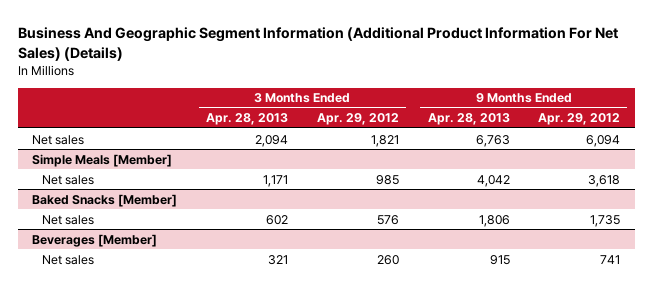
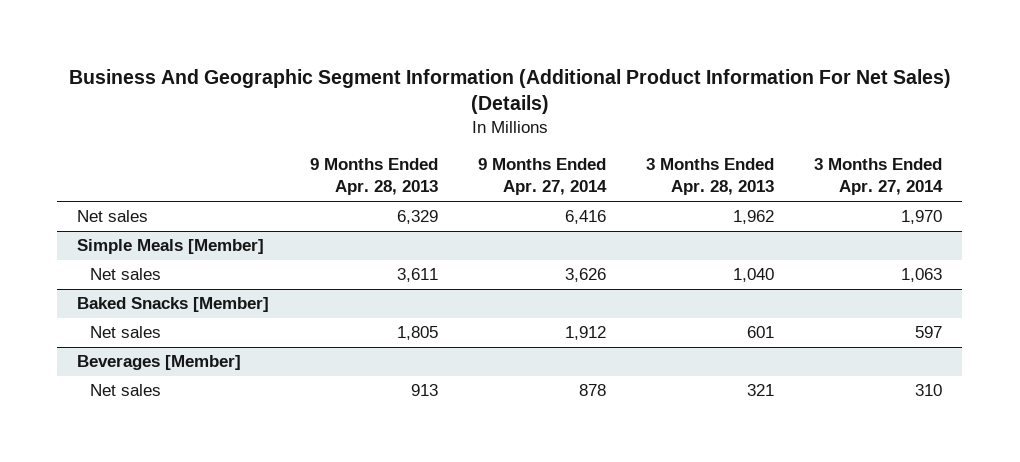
[316,113,399,126] Apr. 29, 2012 -> none
[538,113,621,126] Apr. 29, 2012 -> none
none -> [477,158,607,196] 9 Months Ended Apr. 27, 2014
none -> [814,158,944,196] 3 Months Ended Apr. 27, 2014
[255,134,289,147] 2,094 -> [733,210,775,225] 1,962
[475,134,510,147] 6,763 -> [396,210,438,225] 6,329
[263,174,289,187] 1,171 -> [733,268,775,283] 1,040
[476,174,510,187] 4,042 -> [396,268,438,283] 3,611
[266,214,289,225] 602 -> [747,326,775,339] 601
[478,214,510,227] 1,806 -> [396,326,438,341] 1,805
[489,254,510,265] 915 -> [410,384,438,397] 913

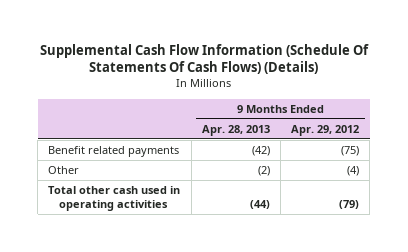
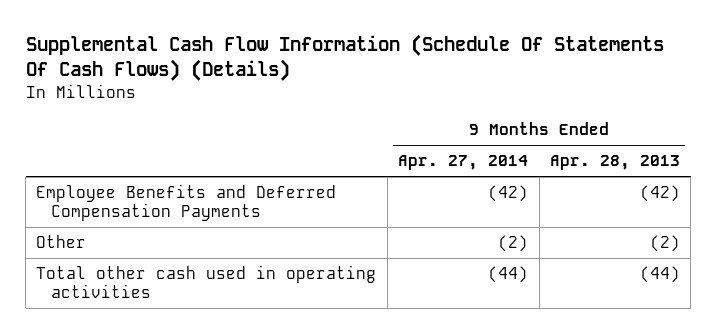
[291,124,360,136] Apr. 29, 2012 -> none
none -> [398,155,529,171] Apr. 27, 2014
[48,146,180,158] Benefit related payments -> [36,184,337,221] Employee Benefits and Deferred Compensation Payments

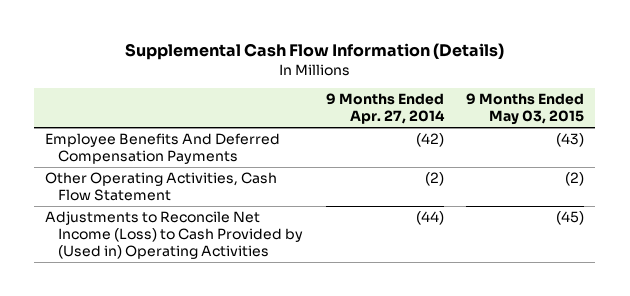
[25,33,664,81] Supplemental Cash Flow Information (Schedule Of Statements Of Cash Flows) (Details) -> [124,42,504,60] Supplemental Cash Flow Information (Details)
[550,155,681,171] Apr. 28, 2013 -> none
none -> [466,93,585,126] 9 Months Ended May 03, 2015
[36,184,337,221] Employee Benefits and Deferred Compensation Payments -> [45,132,281,165] Employee Benefits And Deferred Compensation Payments
[36,235,87,249] Other -> [45,171,278,202] Other Operating Activities, Cash Flow Statement
[36,265,377,298] Total other cash used in operating activities -> [45,210,304,260] Adjustments to Reconcile Net Income (Loss) to Cash Provided by (Used in) Operating Activities

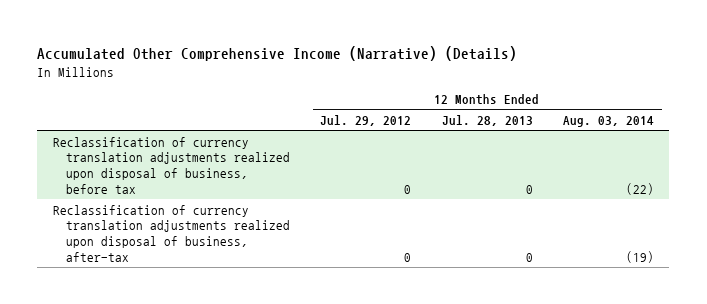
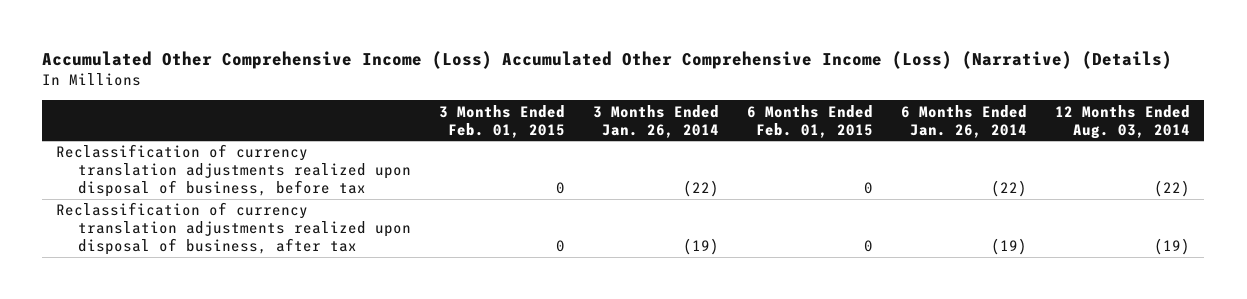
[37,45,518,61] Accumulated Other Comprehensive Income (Narrative) (Details) -> [42,51,1173,70] Accumulated Other Comprehensive Income (Loss) Accumulated Other Comprehensive Income (Loss) (Narrative) (Details)
[320,115,412,127] Jul. 29, 2012 -> none
[441,115,533,127] Jul. 28, 2013 -> none
none -> [438,104,565,138] 3 Months Ended Feb. 01, 2015
none -> [593,104,720,138] 3 Months Ended Jan. 26, 2014
none -> [747,104,874,138] 6 Months Ended Feb. 01, 2015
none -> [901,104,1028,138] 6 Months Ended Jan. 26, 2014
[52,204,290,263] Reclassification of currency translation adjustments realized upon disposal of business, after-tax -> [56,202,411,256] Reclassification of currency translation adjustments realized upon disposal of business, after tax

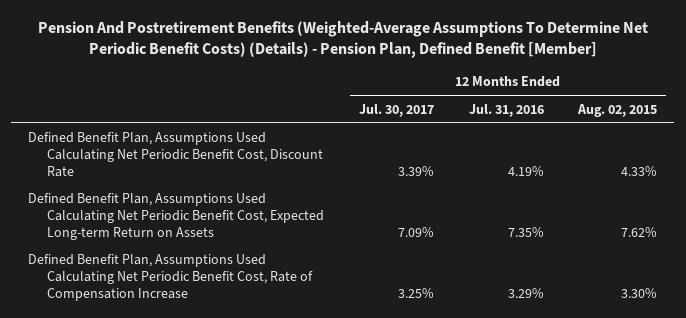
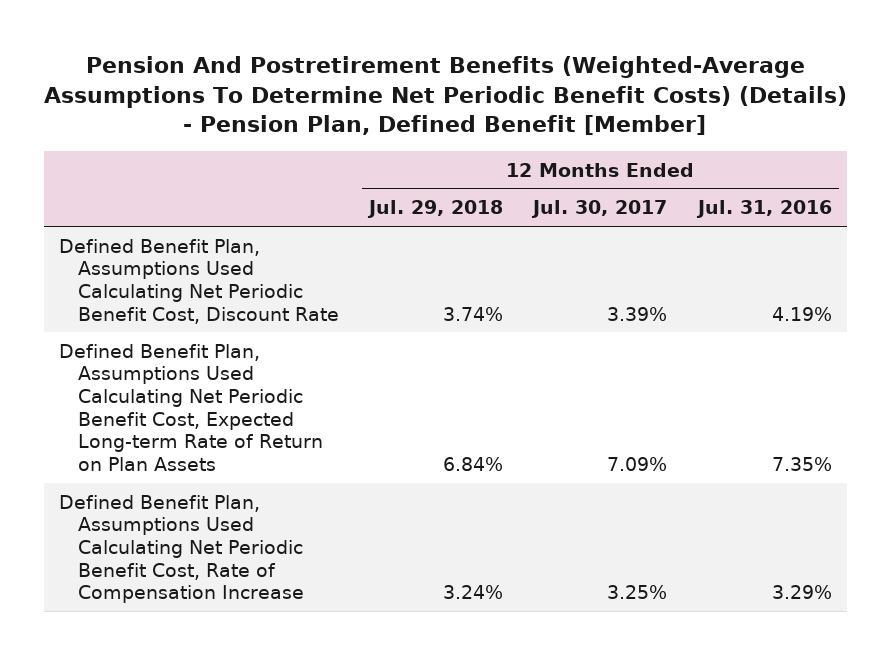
[577,103,658,117] Aug. 02, 2015 -> none
none -> [367,200,504,219] Jul. 29, 2018
[28,193,325,240] Defined Benefit Plan, Assumptions Used Calculating Net Periodic Benefit Cost, Expected Long-term Return on Assets -> [58,343,324,471] Defined Benefit Plan, Assumptions Used Calculating Net Periodic Benefit Cost, Expected Long-term Rate of Return on Plan Assets

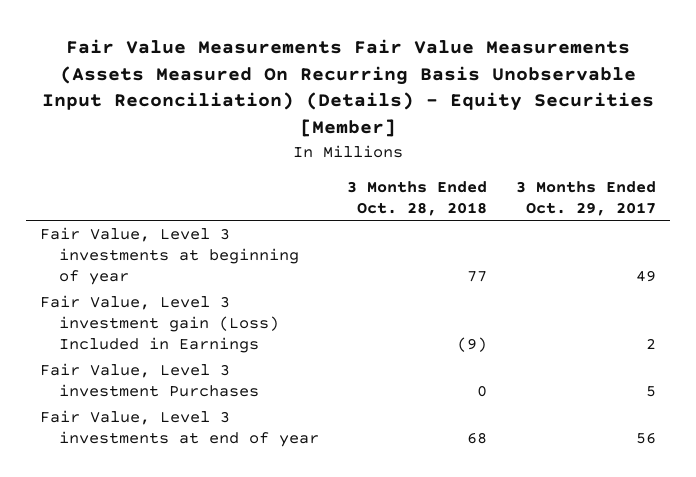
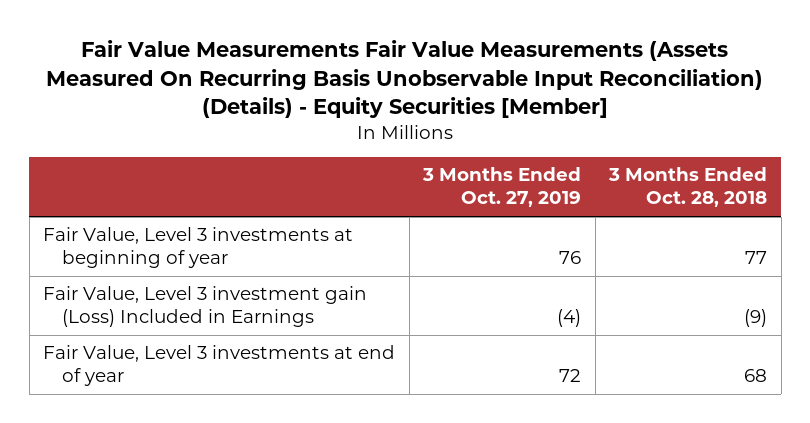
[515,180,656,216] 3 Months Ended Oct. 29, 2017 -> none
none -> [422,167,582,208] 3 Months Ended Oct. 27, 2019
[40,362,259,397] Fair Value, Level 3 investment Purchases -> none

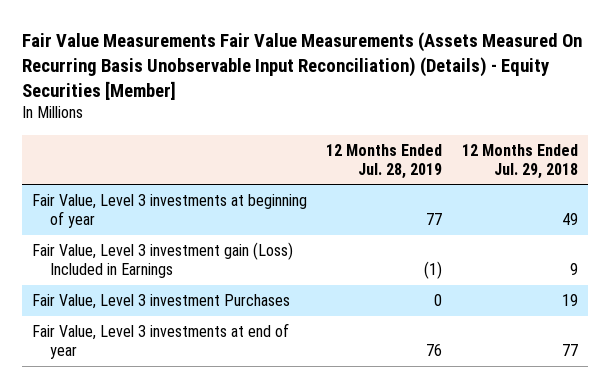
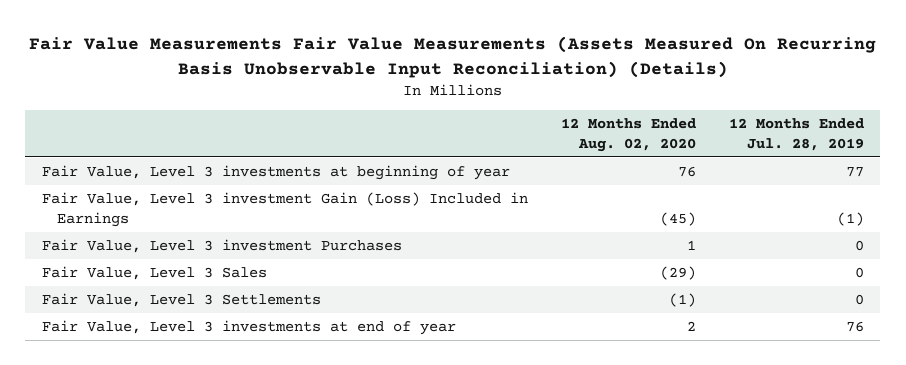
[21,31,582,100] Fair Value Measurements Fair Value Measurements (Assets Measured On Recurring Basis Unobservable Input Reconciliation) (Details) - Equity Securities [Member] -> [28,36,876,78] Fair Value Measurements Fair Value Measurements (Assets Measured On Recurring Basis Unobservable Input Reconciliation) (Details)
[461,143,578,179] 12 Months Ended Jul. 29, 2018 -> none
none -> [560,118,696,152] 12 Months Ended Aug. 02, 2020
[31,242,293,279] Fair Value, Level 3 investment gain (Loss) Included in Earnings -> [41,192,528,227] Fair Value, Level 3 investment Gain (Loss) Included in Earnings
none -> [41,266,267,281] Fair Value, Level 3 Sales
none -> [41,293,321,308] Fair Value, Level 3 Settlements

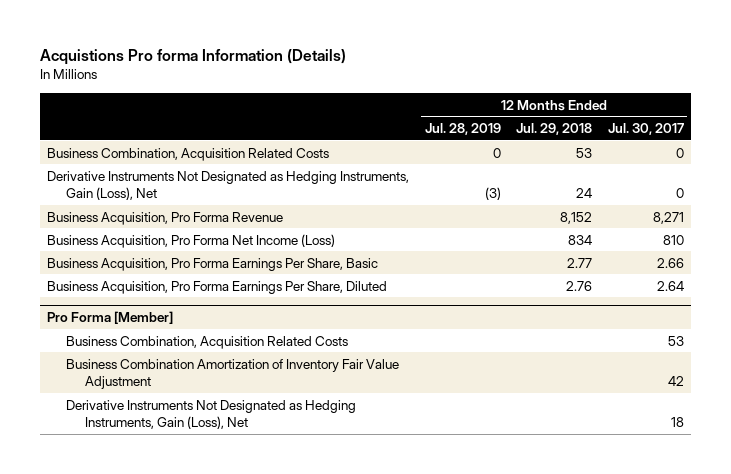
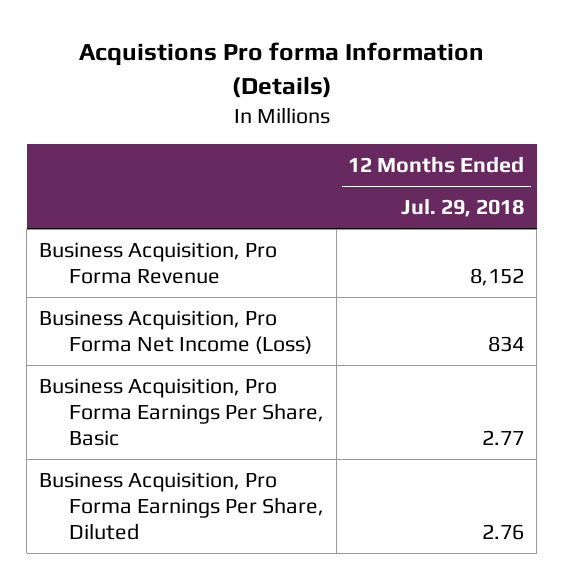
[424,122,501,135] Jul. 28, 2019 -> none
[607,122,684,135] Jul. 30, 2017 -> none
[47,147,330,161] Business Combination, Acquisition Related Costs -> none
[47,170,410,201] Derivative Instruments Not Designated as Hedging Instruments, Gain (Loss), Net -> none
[47,311,174,325] Pro Forma [Member] -> none
[66,335,349,349] Business Combination, Acquisition Related Costs -> none
[66,358,400,390] Business Combination Amortization of Inventory Fair Value Adjustment -> none
[66,399,357,430] Derivative Instruments Not Designated as Hedging Instruments, Gain (Loss), Net -> none

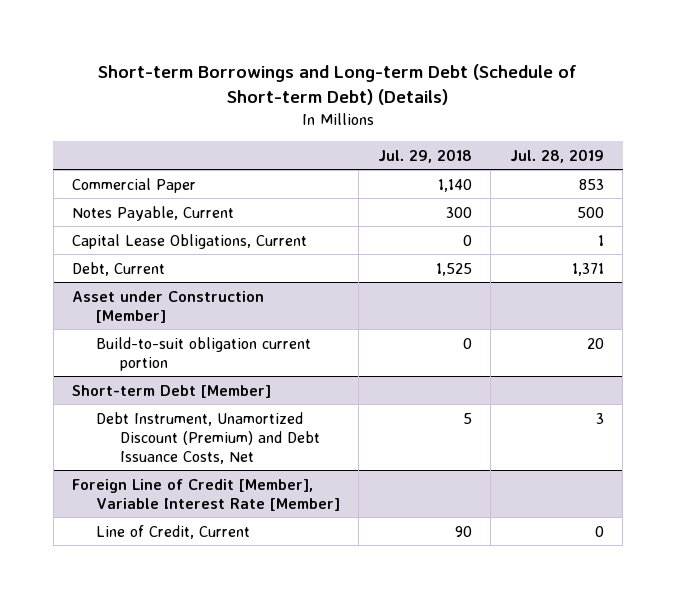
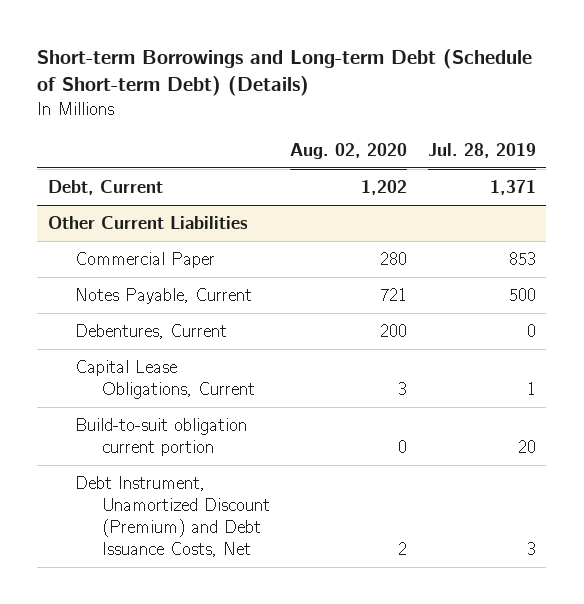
[377,148,472,163] Jul. 29, 2018 -> none
none -> [290,142,408,159] Aug. 02, 2020
[72,261,166,276] Debt, Current -> [47,179,163,195] Debt, Current
none -> [47,215,248,229] Other Current Liabilities
none -> [74,323,227,339] Debentures, Current
[72,290,265,323] Asset under Construction [Member] -> none
[72,384,272,398] Short-term Debt [Member] -> none
[72,478,340,511] Foreign Line of Credit [Member], Variable Interest Rate [Member] -> none
[95,524,250,539] Line of Credit, Current -> none

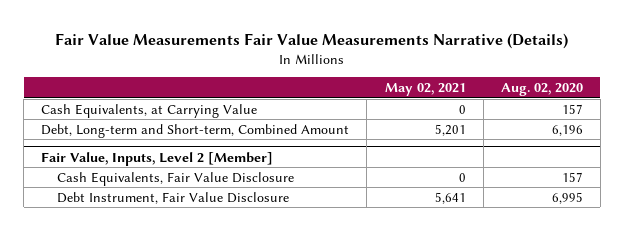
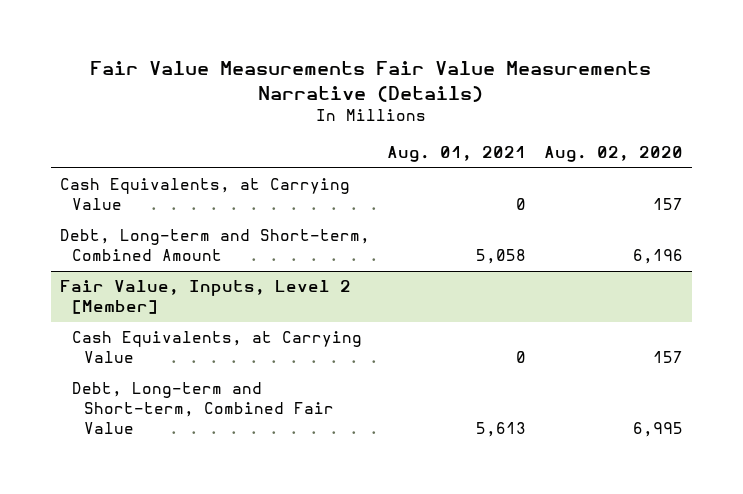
[384,83,466,97] May 02, 2021 -> none
none -> [387,146,527,163] Aug. 01, 2021
[56,171,294,186] Cash Equivalents, Fair Value Disclosure -> [71,331,362,364] Cash Equivalents, at Carrying Value
[56,191,289,204] Debt Instrument, Fair Value Disclosure -> [71,382,334,434] Debt, Long-term and Short-term, Combined Fair Value

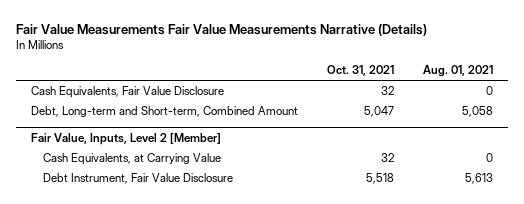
[543,146,683,163] Aug. 02, 2020 -> none
none -> [327,65,395,77] Oct. 31, 2021
[59,178,350,211] Cash Equivalents, at Carrying Value -> none
none -> [30,86,224,99] Cash Equivalents, Fair Value Disclosure
[71,382,334,434] Debt, Long-term and Short-term, Combined Fair Value -> [42,173,233,185] Debt Instrument, Fair Value Disclosure

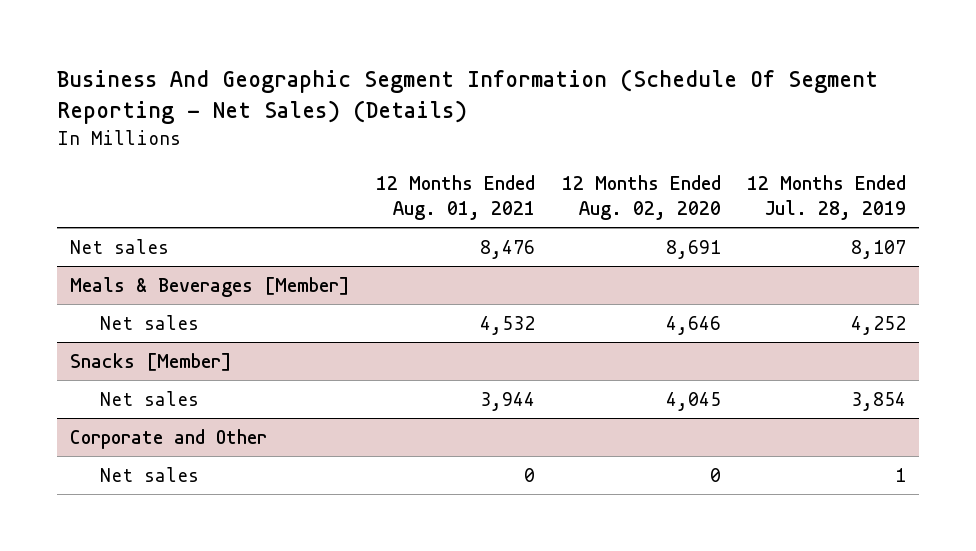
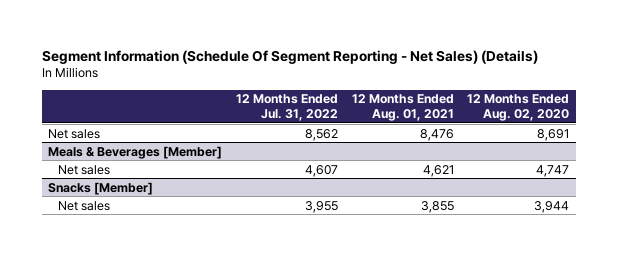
[56,69,878,124] Business And Geographic Segment Information (Schedule Of Segment Reporting - Net Sales) (Details) -> [41,49,538,64] Segment Information (Schedule Of Segment Reporting - Net Sales) (Details)
[747,175,907,220] 12 Months Ended Jul. 28, 2019 -> none
none -> [236,94,339,122] 12 Months Ended Jul. 31, 2022
[480,315,536,335] 4,532 -> [422,164,454,177] 4,621
[665,315,721,335] 4,646 -> [536,164,570,177] 4,747
[69,428,267,449] Corporate and Other -> none
[100,466,200,482] Net sales -> none
[480,391,536,411] 3,944 -> [420,200,454,213] 3,855
[665,391,721,411] 4,045 -> [534,200,570,213] 3,944

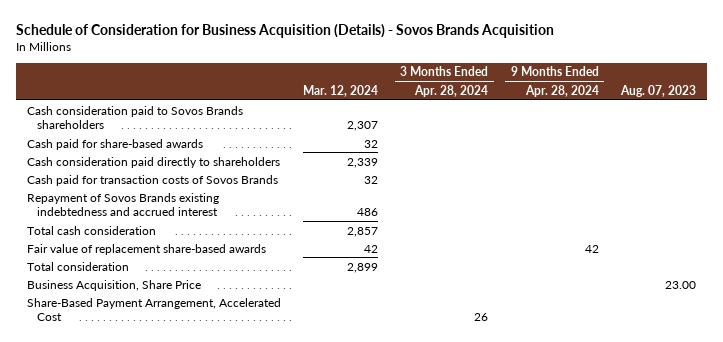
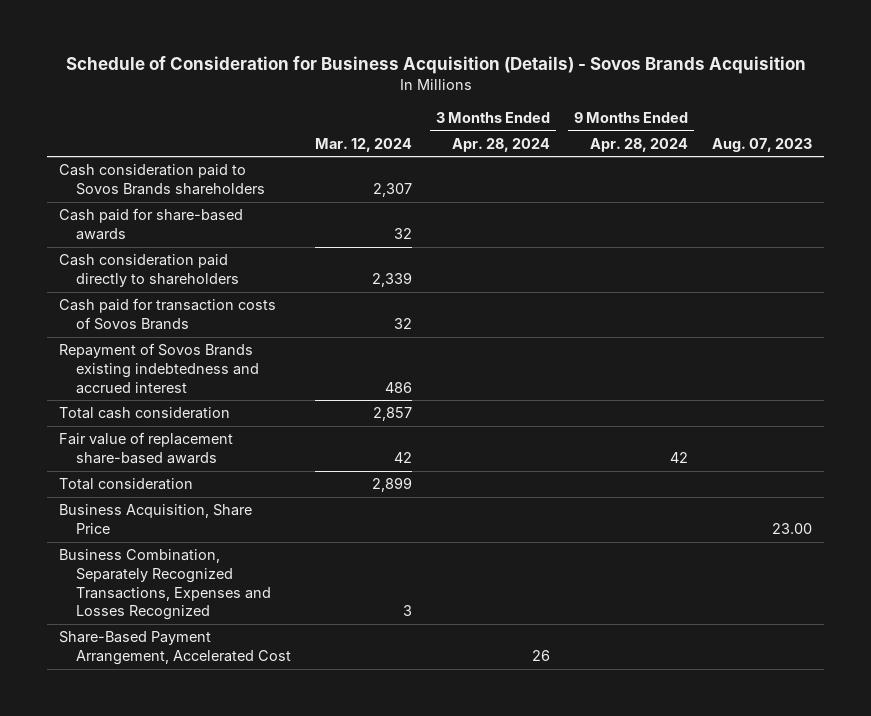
none -> [59,549,271,621] Business Combination, Separately Recognized Transactions, Expenses and Losses Recognized

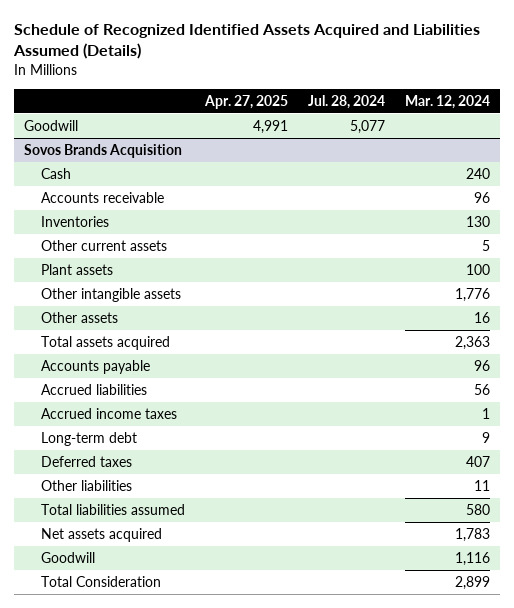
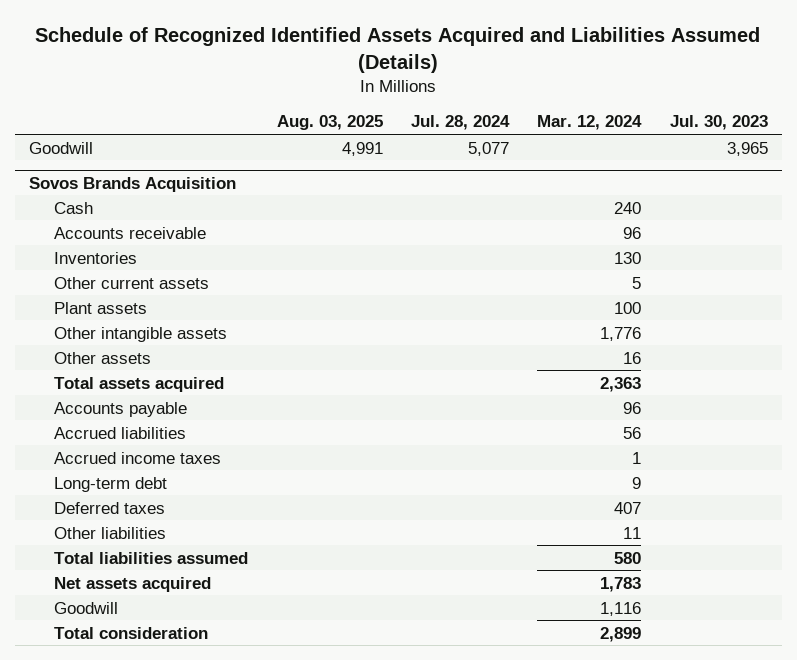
[204,94,289,109] Apr. 27, 2025 -> none
none -> [276,115,383,131] Aug. 03, 2025
none -> [669,115,768,131] Jul. 30, 2023
[41,576,162,588] Total Consideration -> [54,626,209,639] Total consideration

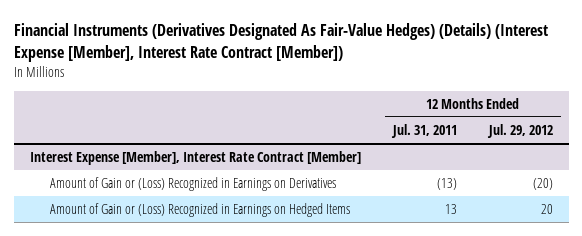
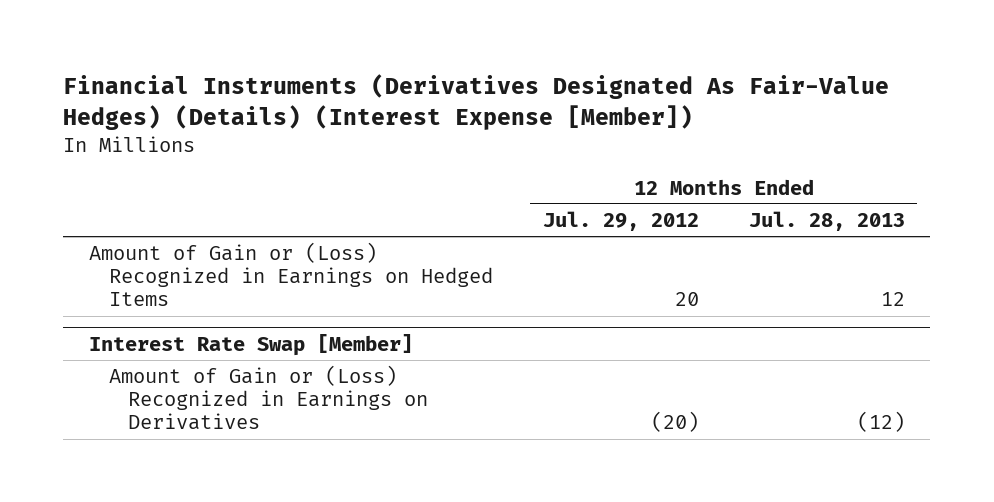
[13,22,548,62] Financial Instruments (Derivatives Designated As Fair-Value Hedges) (Details) (Interest Expense [Member], Interest Rate Contract [Member]) -> [63,74,890,130] Financial Instruments (Derivatives Designated As Fair-Value Hedges) (Details) (Interest Expense [Member])
[390,124,457,139] Jul. 31, 2011 -> none
none -> [748,211,905,232] Jul. 28, 2013
[29,151,361,166] Interest Expense [Member], Interest Rate Contract [Member] -> none
[49,177,336,192] Amount of Gain or (Loss) Recognized in Earnings on Derivatives -> none
none -> [88,333,413,356] Interest Rate Swap [Member]
none -> [108,365,429,431] Amount of Gain or (Loss) Recognized in Earnings on Derivatives

